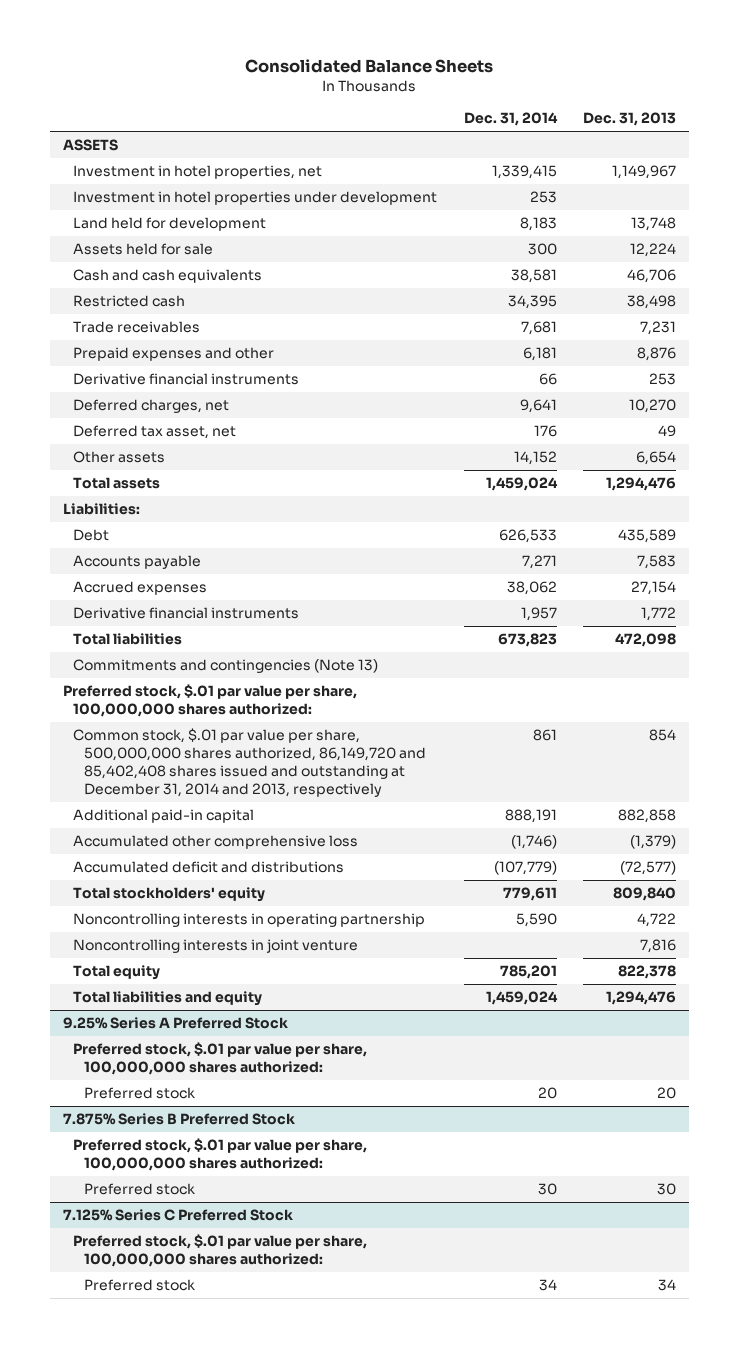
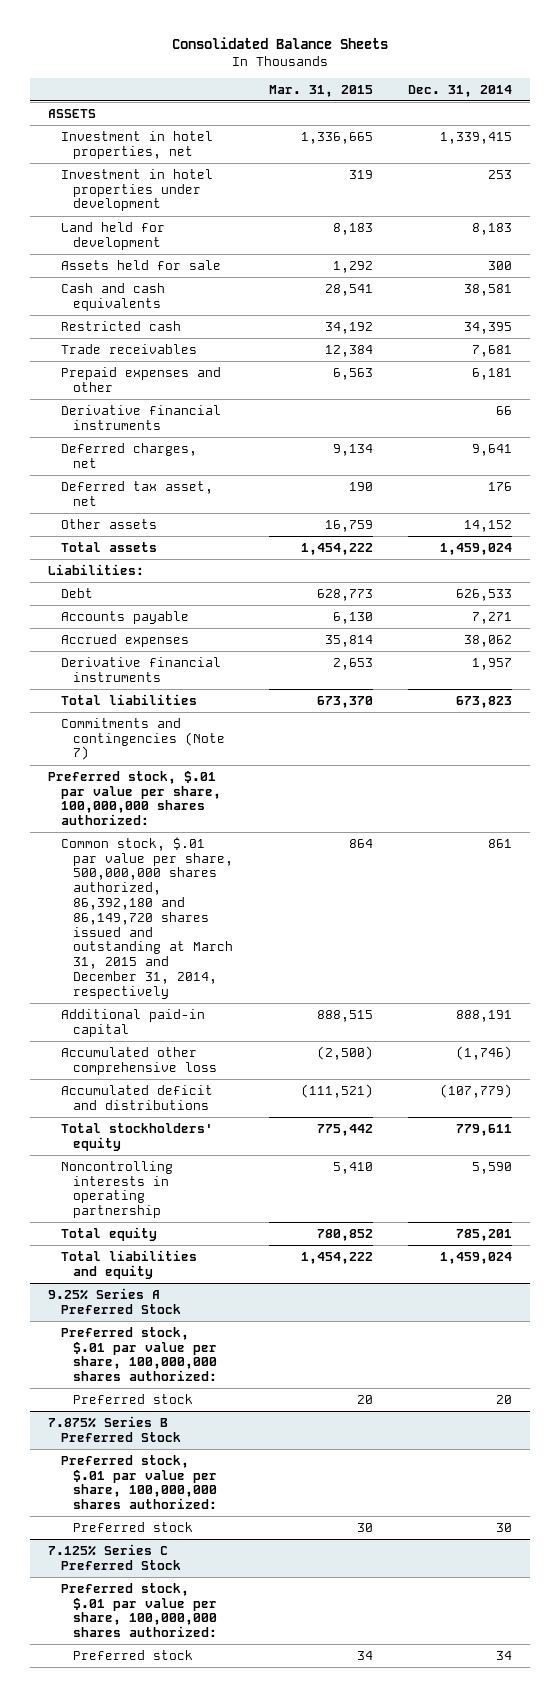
[582,112,676,127] Dec. 31, 2013 -> none
none -> [268,84,373,97] Mar. 31, 2015
[73,659,379,674] Commitments and contingencies (Note 13) -> [60,717,226,761] Commitments and contingencies (Note 7)
[73,728,426,797] Common stock, $.01 par value per share, 500,000,000 shares authorized, 86,149,720 and 85,402,408 shares issued and outstanding at December 31, 2014 and 2013, respectively -> [60,836,234,999] Common stock, $.01 par value per share, 500,000,000 shares authorized, 86,392,180 and 86,149,720 shares issued and outstanding at March 31, 2015 and December 31, 2014, respectively
[73,939,359,954] Noncontrolling interests in joint venture -> none

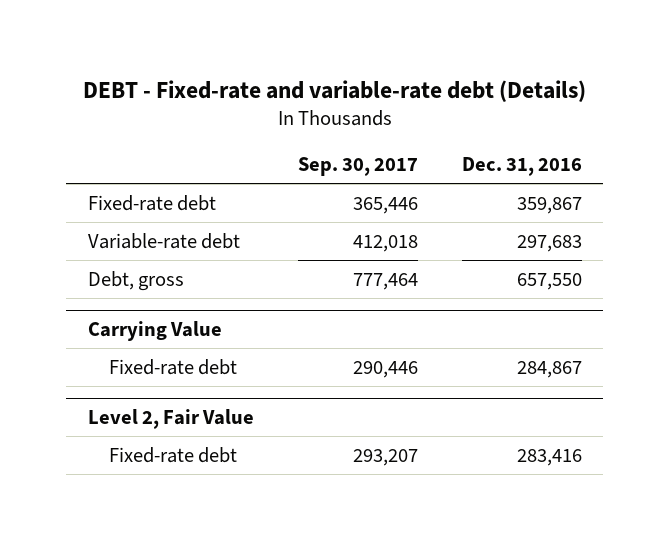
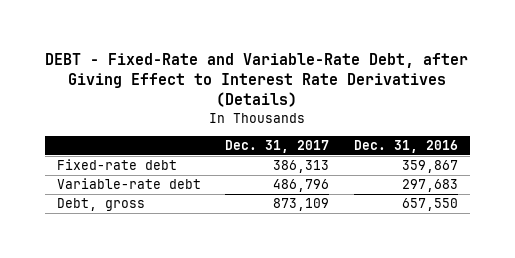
[82,79,586,102] DEBT - Fixed-rate and variable-rate debt (Details) -> [45,52,469,108] DEBT - Fixed-Rate and Variable-Rate Debt, after Giving Effect to Interest Rate Derivatives (Details)
[297,157,418,177] Sep. 30, 2017 -> none
none -> [225,140,330,154] Dec. 31, 2017
[87,321,222,342] Carrying Value -> none
[108,358,237,375] Fixed-rate debt -> none
[87,409,254,430] Level 2, Fair Value -> none
[108,446,237,463] Fixed-rate debt -> none

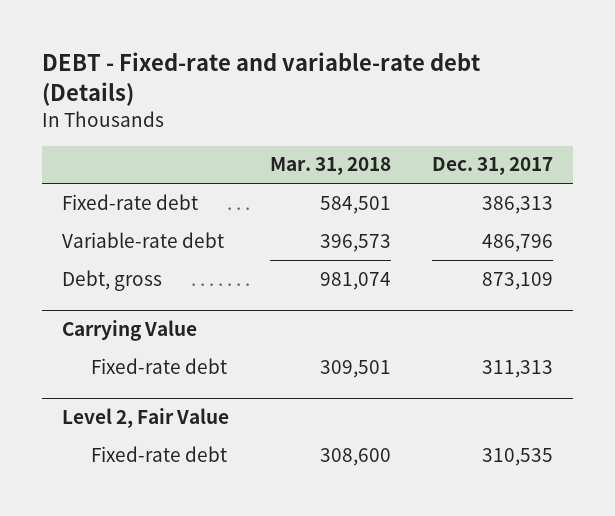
[45,52,469,108] DEBT - Fixed-Rate and Variable-Rate Debt, after Giving Effect to Interest Rate Derivatives (Details) -> [41,52,480,106] DEBT - Fixed-rate and variable-rate debt (Details)
[353,140,458,154] Dec. 31, 2016 -> none
none -> [270,157,392,176] Mar. 31, 2018
none -> [62,319,198,341] Carrying Value
none -> [90,357,227,374] Fixed-rate debt
none -> [62,407,230,428] Level 2, Fair Value
none -> [90,445,227,462] Fixed-rate debt

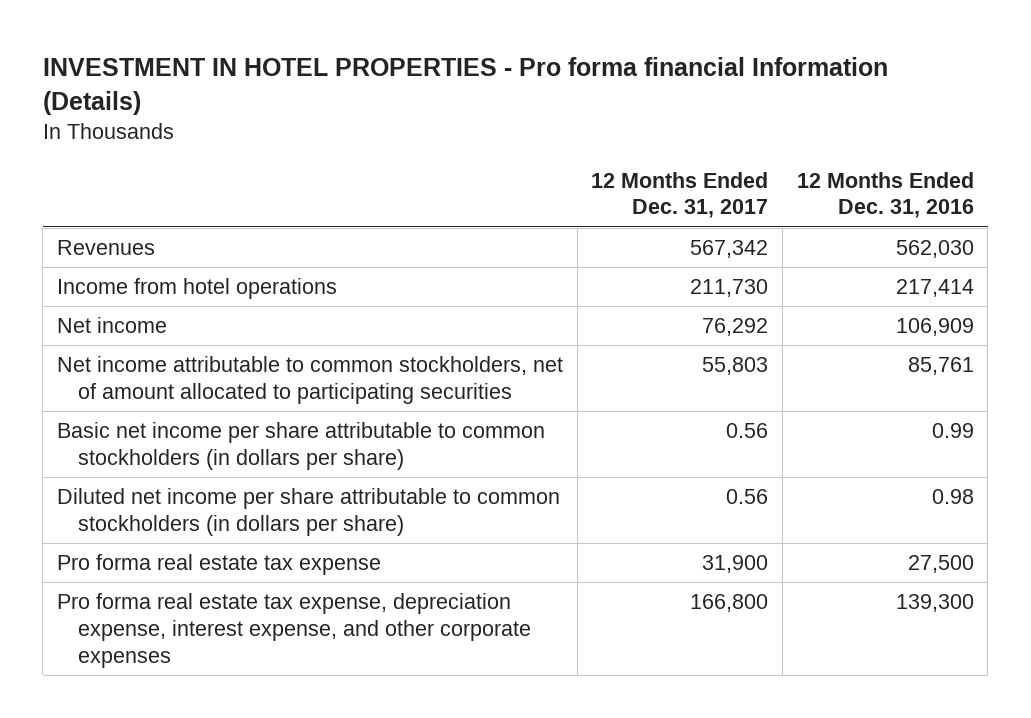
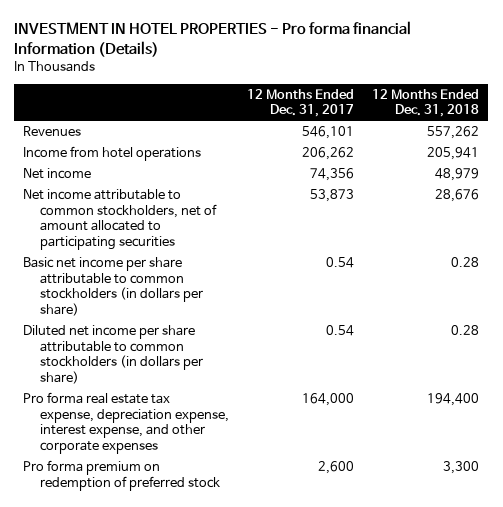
[796,171,974,219] 12 Months Ended Dec. 31, 2016 -> none
none -> [372,88,480,118] 12 Months Ended Dec. 31, 2018
[57,554,382,576] Pro forma real estate tax expense -> none
[690,240,769,259] 567,342 -> [301,126,354,140] 546,101
[690,279,769,298] 211,730 -> [301,147,354,161] 206,262
[702,318,769,337] 76,292 -> [309,168,354,182] 74,356
[702,357,769,376] 55,803 -> [309,189,354,203] 53,873
[726,423,769,439] 0.56 -> [325,257,354,269] 0.54
[726,489,769,505] 0.56 -> [325,325,354,337] 0.54
[690,594,769,613] 166,800 -> [301,393,354,407] 164,000
none -> [23,460,220,491] Pro forma premium on redemption of preferred stock

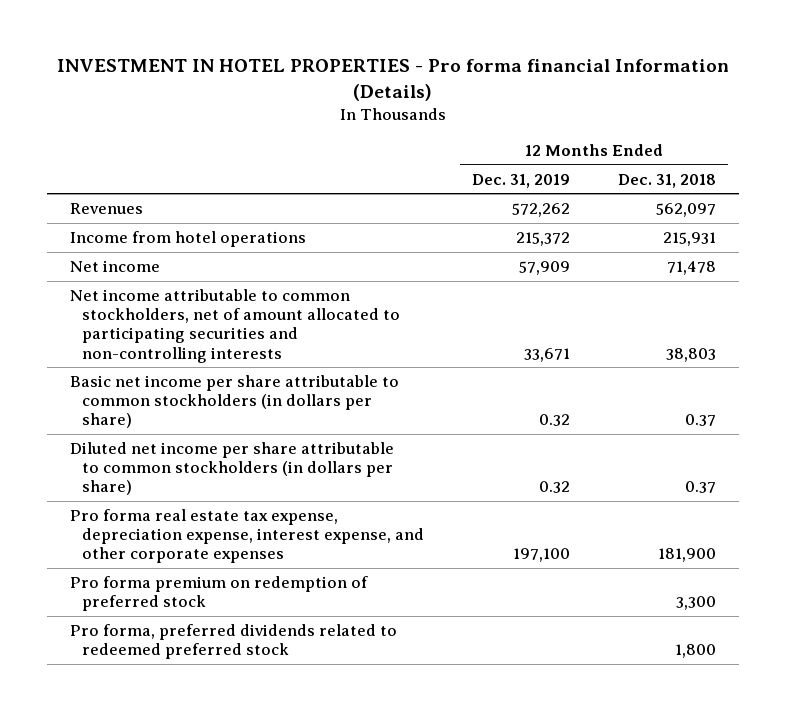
[246,88,354,118] 12 Months Ended Dec. 31, 2017 -> none
none -> [471,173,570,188] Dec. 31, 2019
[427,126,480,140] 557,262 -> [655,202,716,217] 562,097
[427,147,480,161] 205,941 -> [662,231,716,246] 215,931
[435,168,480,182] 48,979 -> [666,260,716,275] 71,478
[23,189,217,250] Net income attributable to common stockholders, net of amount allocated to participating securities -> [70,288,401,363] Net income attributable to common stockholders, net of amount allocated to participating securities and non-controlling interests
[435,189,480,203] 28,676 -> [665,347,716,362] 38,803
[451,257,480,268] 0.28 -> [684,414,716,427] 0.37
[451,325,480,336] 0.28 -> [684,481,716,494] 0.37
[427,393,480,407] 194,400 -> [657,548,716,563] 181,900
none -> [70,623,398,660] Pro forma, preferred dividends related to redeemed preferred stock

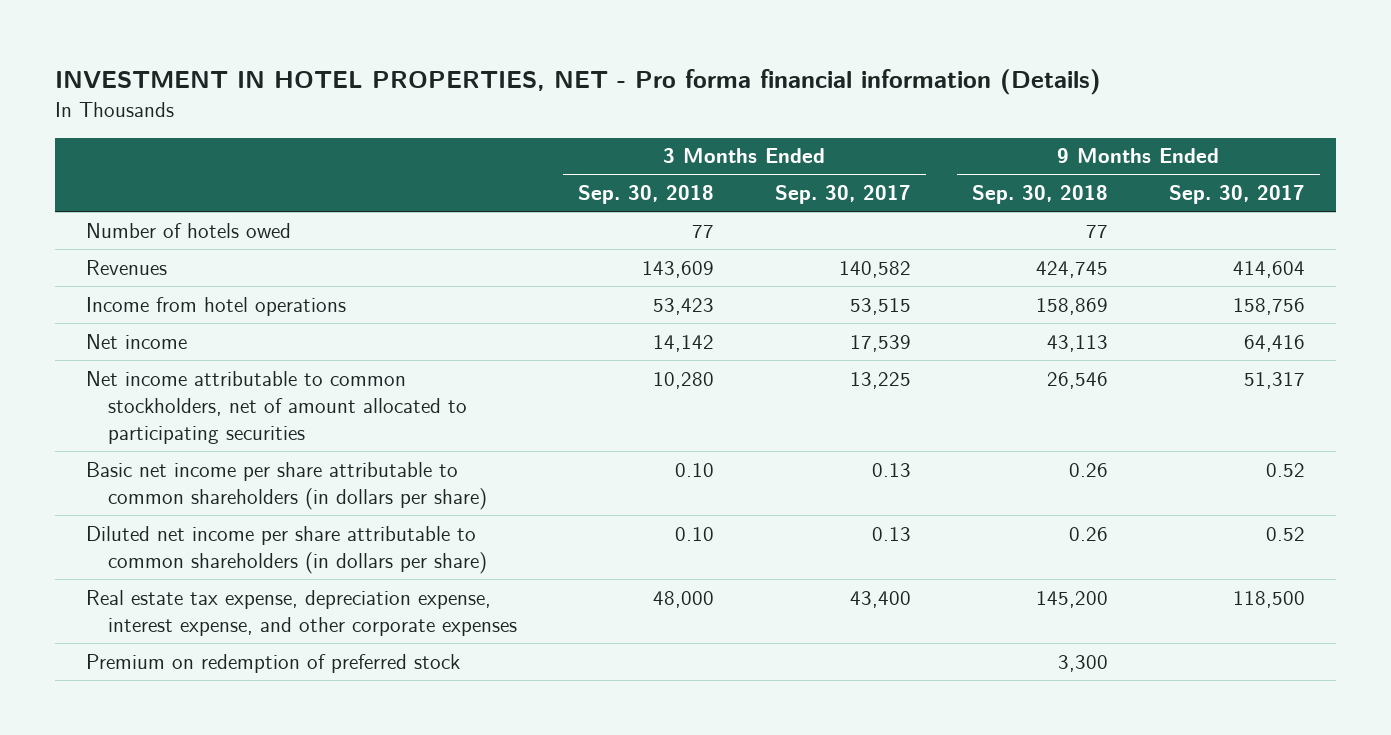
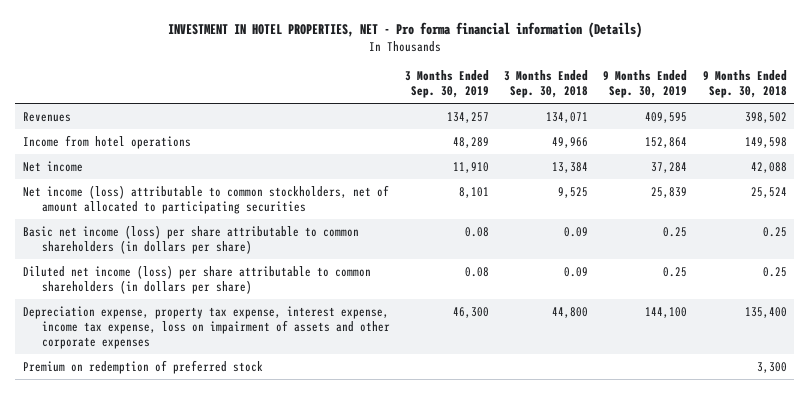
[774,185,911,205] Sep. 30, 2017 -> none
[1169,185,1306,205] Sep. 30, 2017 -> none
none -> [405,69,490,98] 3 Months Ended Sep. 30, 2019
none -> [603,69,688,98] 9 Months Ended Sep. 30, 2019
[85,222,291,238] Number of hotels owed -> none
[641,260,714,278] 143,609 -> [546,111,589,123] 134,071
[1035,260,1108,278] 424,745 -> [744,111,787,123] 398,502
[652,297,714,315] 53,423 -> [552,136,589,148] 49,966
[1035,297,1108,315] 158,869 -> [744,136,787,148] 149,598
[652,334,714,352] 14,142 -> [552,161,589,173] 13,384
[1046,334,1108,352] 43,113 -> [750,161,787,173] 42,088
[85,370,467,444] Net income attributable to common stockholders, net of amount allocated to participating securities -> [22,184,389,214] Net income (loss) attributable to common stockholders, net of amount allocated to participating securities
[652,371,714,389] 10,280 -> [558,186,589,198] 9,525
[1046,371,1108,389] 26,546 -> [750,186,787,198] 25,524
[85,461,487,510] Basic net income per share attributable to common shareholders (in dollars per share) -> [22,224,359,254] Basic net income (loss) per share attributable to common shareholders (in dollars per share)
[674,462,714,477] 0.10 -> [564,226,589,237] 0.09
[1068,462,1108,477] 0.26 -> [762,226,787,237] 0.25
[85,525,487,574] Diluted net income per share attributable to common shareholders (in dollars per share) -> [22,264,371,294] Diluted net income (loss) per share attributable to common shareholders (in dollars per share)
[674,526,714,541] 0.10 -> [564,266,589,277] 0.09
[1068,526,1108,541] 0.26 -> [762,266,787,277] 0.25
[85,589,517,636] Real estate tax expense, depreciation expense, interest expense, and other corporate expenses -> [22,305,390,349] Depreciation expense, property tax expense, interest expense, income tax expense, loss on impairment of assets and other corporate expenses
[652,590,714,608] 48,000 -> [552,306,589,318] 44,800
[1035,590,1108,608] 145,200 -> [744,306,787,318] 135,400

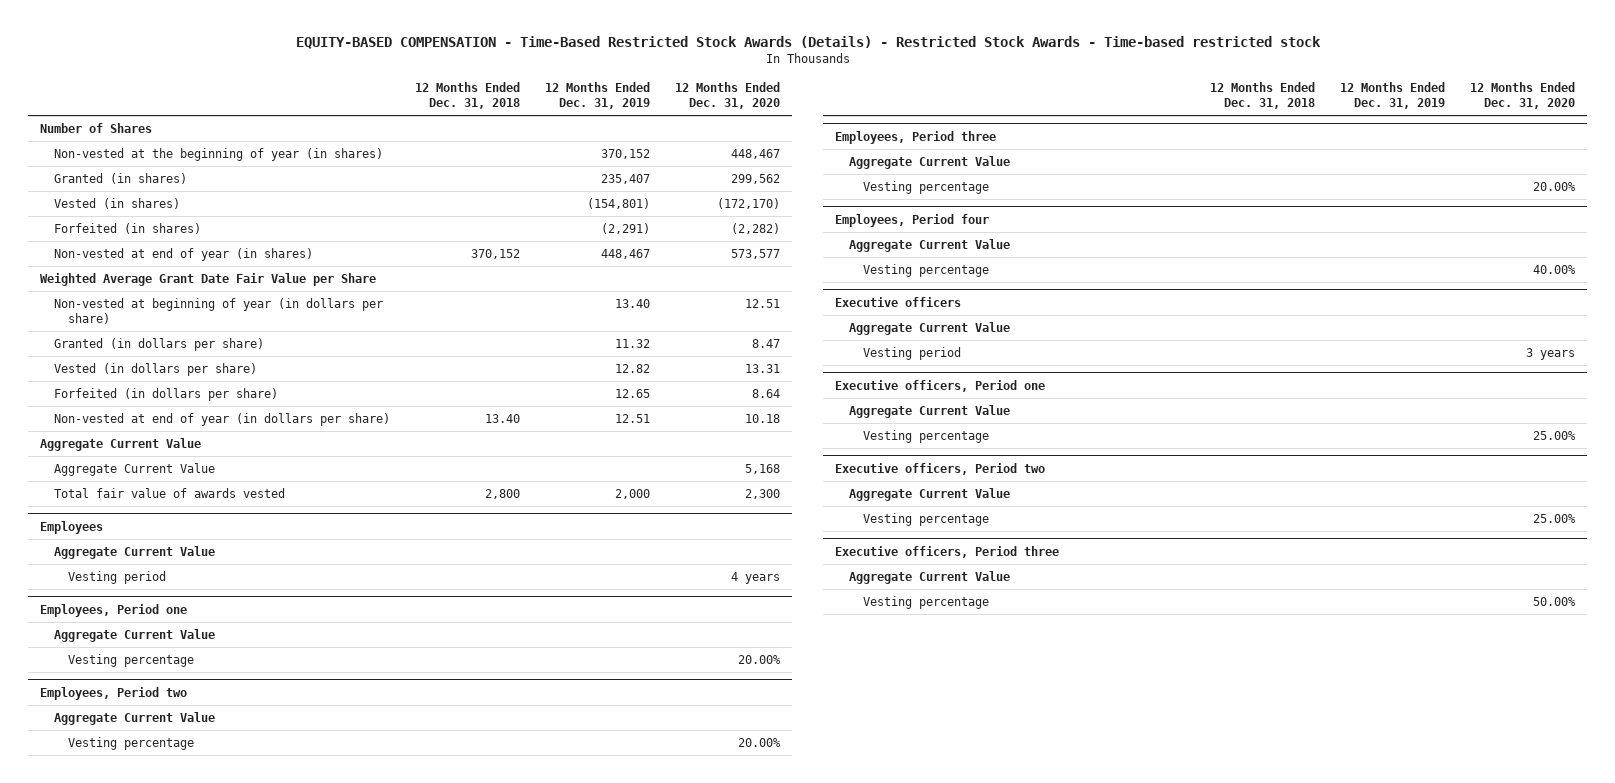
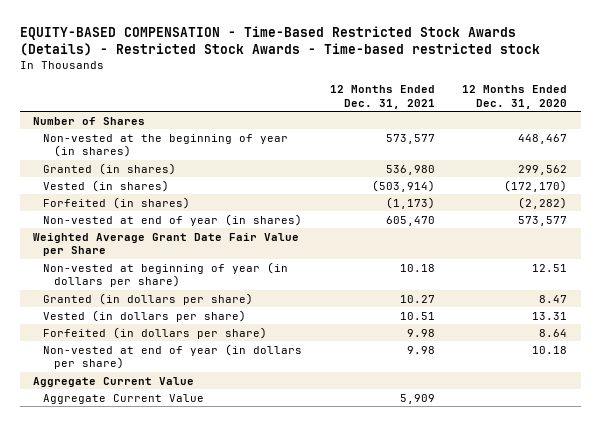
[414,82,520,110] 12 Months Ended Dec. 31, 2018 -> none
[544,82,650,110] 12 Months Ended Dec. 31, 2019 -> none
none -> [329,85,435,109] 12 Months Ended Dec. 31, 2021
[53,462,215,476] Aggregate Current Value -> none
[53,487,285,498] Total fair value of awards vested -> none
[40,520,104,534] Employees -> none
[67,570,166,584] Vesting period -> none
[40,603,188,617] Employees, Period one -> none
[53,628,215,642] Aggregate Current Value -> none
[67,653,194,667] Vesting percentage -> none
[40,686,188,700] Employees, Period two -> none
[53,711,215,725] Aggregate Current Value -> none
[67,736,194,750] Vesting percentage -> none
[835,130,997,144] Employees, Period three -> none
[848,155,1010,169] Aggregate Current Value -> none
[862,180,989,194] Vesting percentage -> none
[835,213,990,227] Employees, Period four -> none
[848,238,1010,252] Aggregate Current Value -> none
[862,263,989,277] Vesting percentage -> none
[835,296,962,307] Executive officers -> none
[848,321,1010,335] Aggregate Current Value -> none
[862,346,961,360] Vesting period -> none
[835,379,1046,392] Executive officers, Period one -> none
[848,404,1010,418] Aggregate Current Value -> none
[862,429,989,443] Vesting percentage -> none
[835,462,1046,475] Executive officers, Period two -> none
[848,487,1010,501] Aggregate Current Value -> none
[862,512,989,526] Vesting percentage -> none
[835,545,1060,558] Executive officers, Period three -> none
[848,570,1010,584] Aggregate Current Value -> none
[862,595,989,609] Vesting percentage -> none

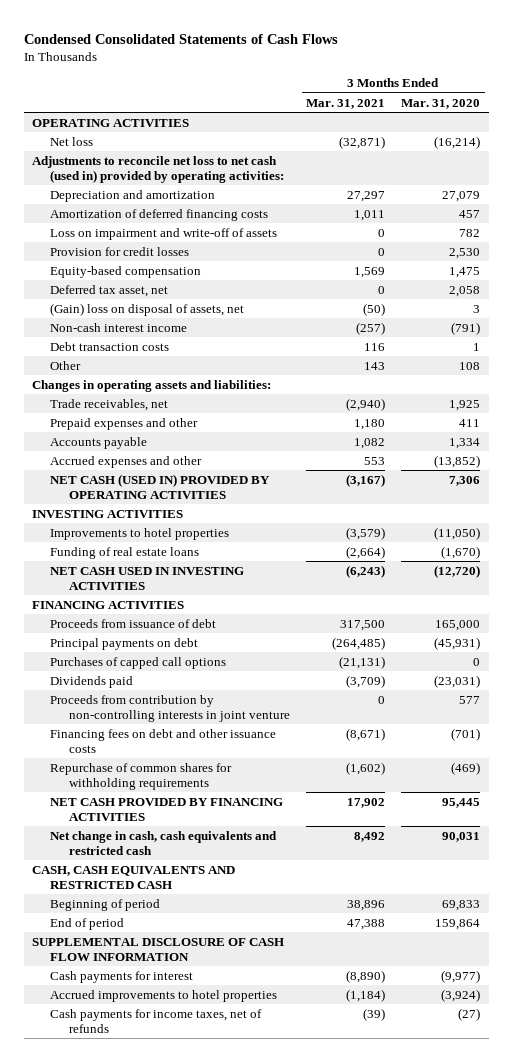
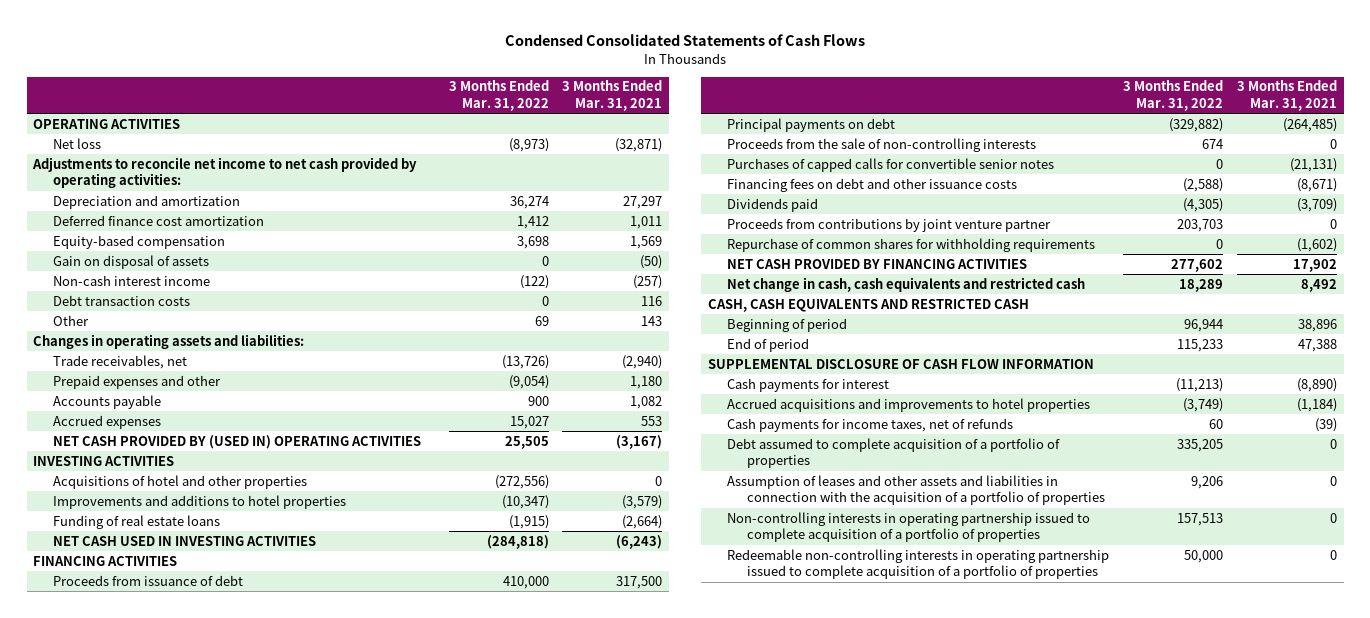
[401,98,481,109] Mar. 31, 2020 -> none
none -> [448,80,549,111] 3 Months Ended Mar. 31, 2022
[31,155,285,184] Adjustments to reconcile net loss to net cash (used in) provided by operating activities: -> [32,156,418,189] Adjustments to reconcile net income to net cash provided by operating activities:
[50,227,278,240] Loss on impairment and write-off of assets -> none
[50,246,190,256] Provision for credit losses -> none
[50,208,269,221] Amortization of deferred financing costs -> [52,214,264,226] Deferred finance cost amortization
[50,284,169,297] Deferred tax asset, net -> none
[50,302,245,316] (Gain) loss on disposal of assets, net -> [52,254,209,269] Gain on disposal of assets
[50,455,203,468] Accrued expenses and other -> [52,414,161,429] Accrued expenses
[50,473,271,500] NET CASH (USED IN) PROVIDED BY OPERATING ACTIVITIES -> [52,434,421,449] NET CASH PROVIDED BY (USED IN) OPERATING ACTIVITIES
none -> [52,474,307,489] Acquisitions of hotel and other properties
[50,527,230,540] Improvements to hotel properties -> [52,494,346,509] Improvements and additions to hotel properties
[50,694,291,723] Proceeds from contribution by non-controlling interests in joint venture -> none
none -> [727,137,1037,152] Proceeds from the sale of non-controlling interests
[50,656,227,669] Purchases of capped call options -> [727,157,1055,172] Purchases of capped calls for convertible senior notes
[50,675,134,688] Dividends paid -> [727,197,819,212] Dividends paid
none -> [727,217,1052,232] Proceeds from contributions by joint venture partner
[50,989,278,1002] Accrued improvements to hotel properties -> [727,397,1091,412] Accrued acquisitions and improvements to hotel properties
none -> [727,437,1061,469] Debt assumed to complete acquisition of a portfolio of properties
none -> [727,474,1105,506] Assumption of leases and other assets and liabilities in connection with the acquisition of a portfolio of properties
none -> [727,511,1091,543] Non-controlling interests in operating partnership issued to complete acquisition of a portfolio of properties
none -> [727,548,1110,580] Redeemable non-controlling interests in operating partnership issued to complete acquisition of a portfolio of properties

